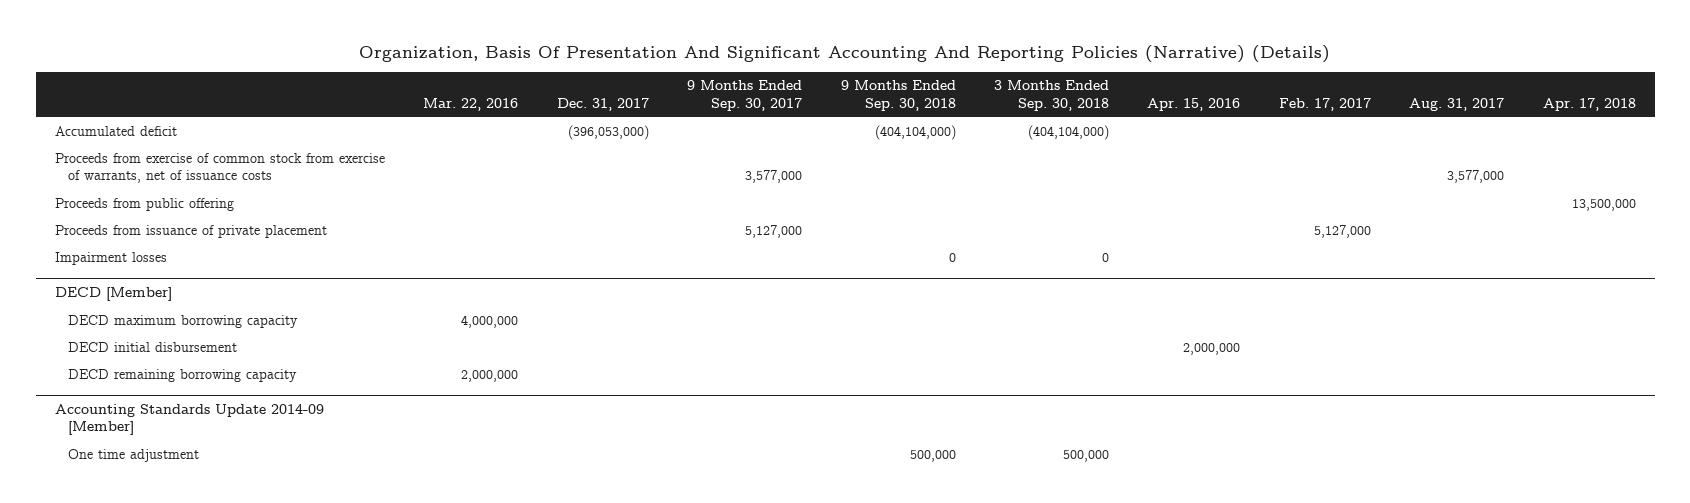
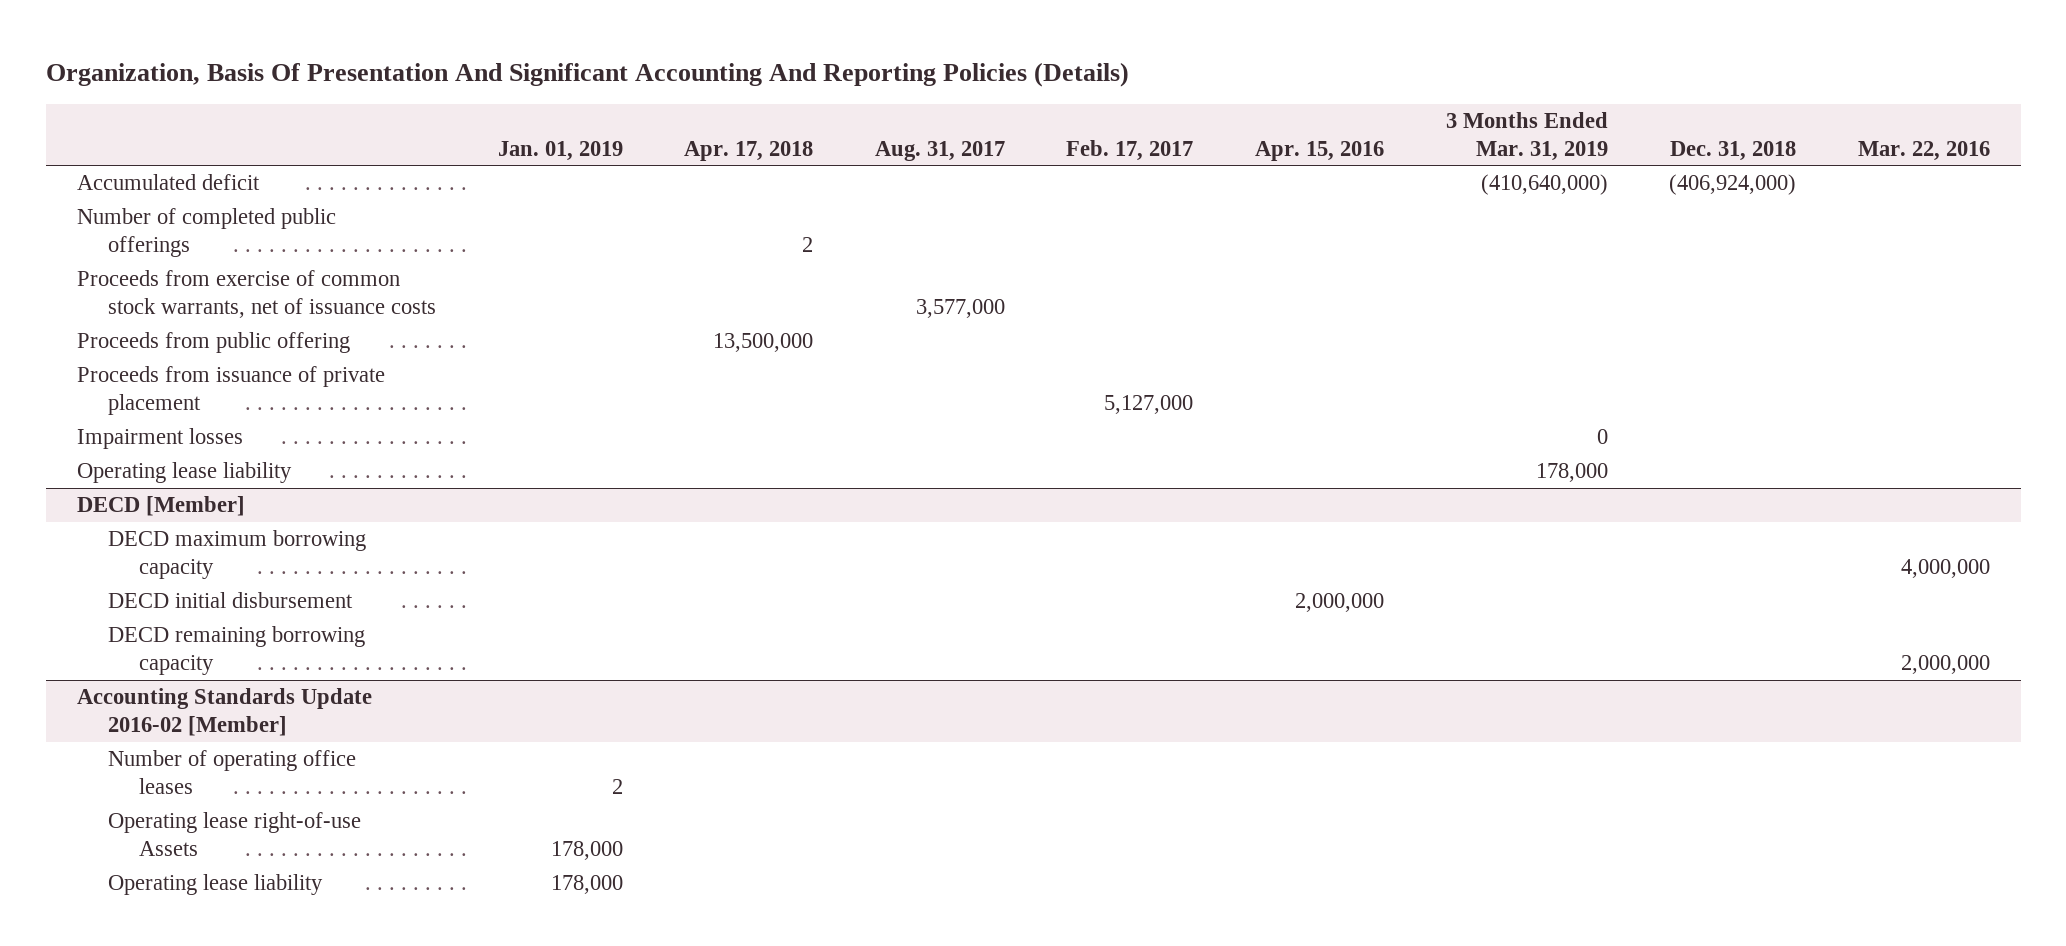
[359,44,1331,63] Organization, Basis Of Presentation And Significant Accounting And Reporting Policies (Narrative) (Details) -> [45,61,1129,87] Organization, Basis Of Presentation And Significant Accounting And Reporting Policies (Details)
[556,97,649,111] Dec. 31, 2017 -> none
[687,80,803,111] 9 Months Ended Sep. 30, 2017 -> none
[840,80,956,111] 9 Months Ended Sep. 30, 2018 -> none
[993,80,1109,111] 3 Months Ended Sep. 30, 2018 -> none
none -> [497,140,623,161] Jan. 01, 2019
none -> [1445,111,1608,161] 3 Months Ended Mar. 31, 2019
none -> [1670,140,1797,161] Dec. 31, 2018
none -> [76,208,336,257] Number of completed public offerings
[54,152,385,183] Proceeds from exercise of common stock from exercise of warrants, net of issuance costs -> [76,270,436,318] Proceeds from exercise of common stock warrants, net of issuance costs
none -> [76,462,292,484] Operating lease liability
[54,404,324,436] Accounting Standards Update 2014-09 [Member] -> none
[67,448,199,462] One time adjustment -> none
none -> [76,688,372,736] Accounting Standards Update 2016-02 [Member]
none -> [107,750,356,794] Number of operating office leases
none -> [107,812,361,856] Operating lease right-of-use Assets
none -> [107,874,323,896] Operating lease liability

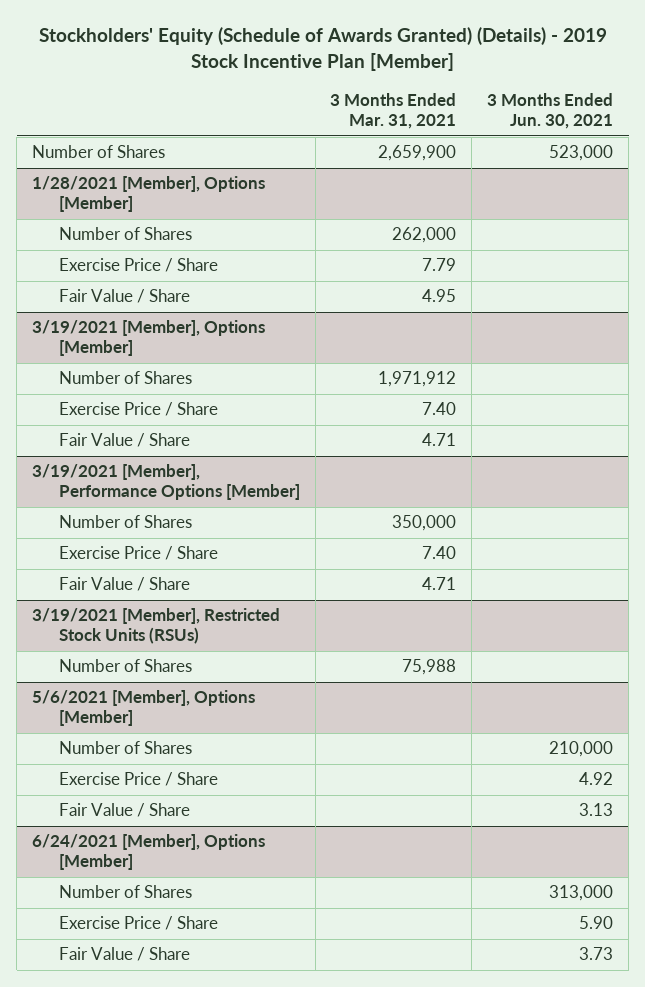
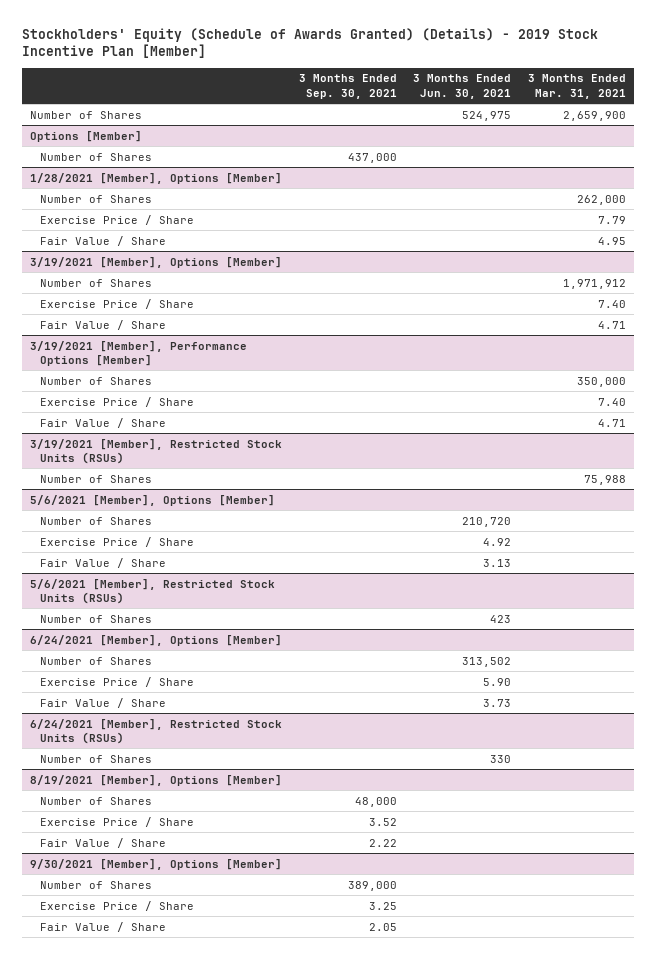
none -> [298,74,397,99] 3 Months Ended Sep. 30, 2021
[549,145,614,162] 523,000 -> [462,110,512,121] 524,975
none -> [29,130,142,142] Options [Member]
none -> [40,152,153,161] Number of Shares
[549,741,614,758] 210,000 -> [462,516,512,527] 210,720
none -> [29,578,275,604] 5/6/2021 [Member], Restricted Stock Units (RSUs)
none -> [40,614,153,623] Number of Shares
[549,885,614,902] 313,000 -> [462,656,512,667] 313,502
none -> [29,718,282,744] 6/24/2021 [Member], Restricted Stock Units (RSUs)
none -> [40,754,153,763] Number of Shares
none -> [29,774,282,786] 8/19/2021 [Member], Options [Member]
none -> [40,796,153,805] Number of Shares
none -> [40,816,195,827] Exercise Price / Share
none -> [40,837,167,848] Fair Value / Share
none -> [29,858,282,870] 9/30/2021 [Member], Options [Member]
none -> [40,880,153,889] Number of Shares
none -> [40,900,195,911] Exercise Price / Share
none -> [40,921,167,932] Fair Value / Share

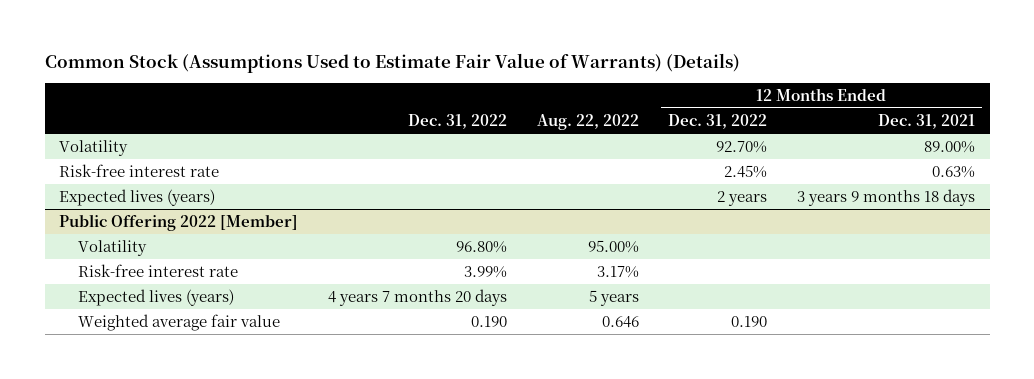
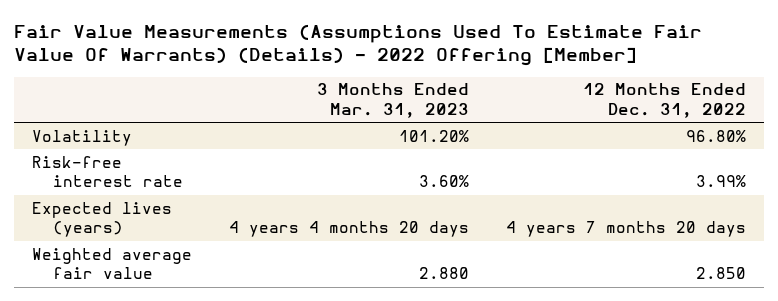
[44,52,740,73] Common Stock (Assumptions Used to Estimate Fair Value of Warrants) (Details) -> [13,23,702,67] Fair Value Measurements (Assumptions Used To Estimate Fair Value Of Warrants) (Details) - 2022 Offering [Member]
[408,114,508,130] Dec. 31, 2022 -> none
[536,114,639,131] Aug. 22, 2022 -> none
[877,114,975,130] Dec. 31, 2021 -> none
none -> [317,83,470,118] 3 Months Ended Mar. 31, 2023
[59,214,299,232] Public Offering 2022 [Member] -> none
[77,240,147,257] Volatility -> none
[77,264,238,278] Risk-free interest rate -> none
[77,289,234,307] Expected lives (years) -> none
[77,314,280,332] Weighted average fair value -> none
[716,141,768,154] 92.70% -> [686,129,747,142] 96.80%
[724,165,768,179] 2.45% -> [696,175,747,188] 3.99%
[717,191,768,207] 2 years -> [506,221,747,238] 4 years 7 months 20 days
none -> [32,247,193,280] Weighted average fair value

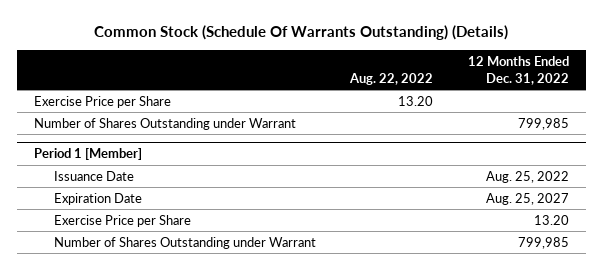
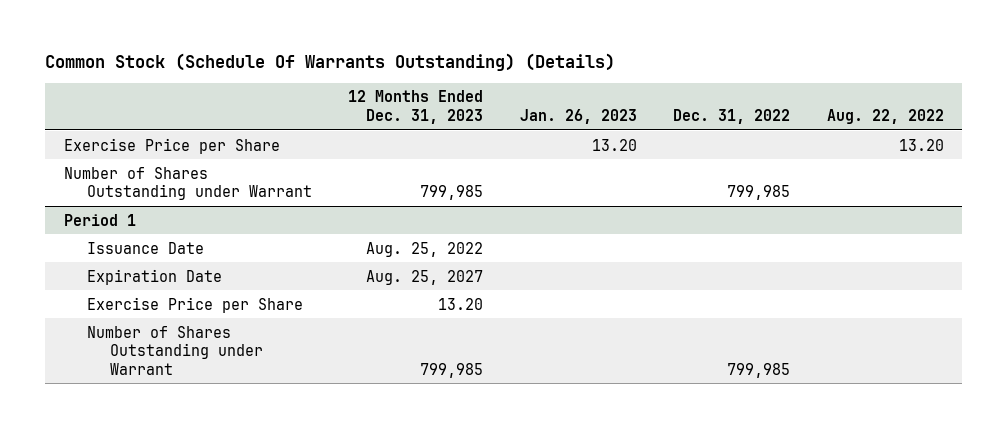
[467,55,569,85] 12 Months Ended Dec. 31, 2022 -> none
none -> [348,90,484,124] 12 Months Ended Dec. 31, 2023
none -> [519,108,637,124] Jan. 26, 2023
none -> [673,108,791,124] Dec. 31, 2022
[33,148,142,161] Period 1 [Member] -> [63,213,136,226] Period 1

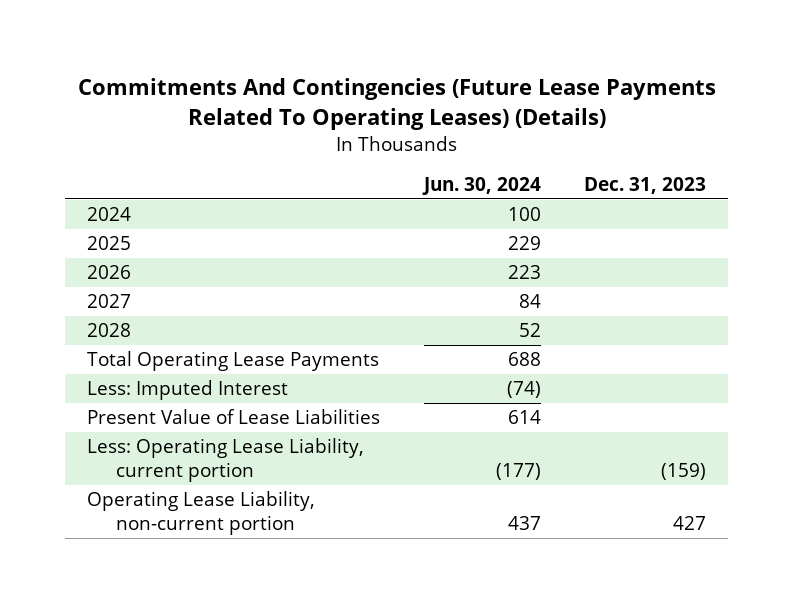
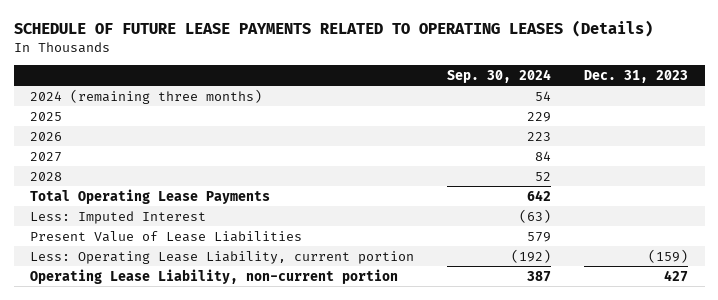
[77,78,716,130] Commitments And Contingencies (Future Lease Payments Related To Operating Leases) (Details) -> [13,20,653,38] SCHEDULE OF FUTURE LEASE PAYMENTS RELATED TO OPERATING LEASES (Details)
[421,177,541,196] Jun. 30, 2024 -> none
none -> [447,68,552,83] Sep. 30, 2024
[87,207,132,222] 2024 -> [30,88,263,104] 2024 (remaining three months)

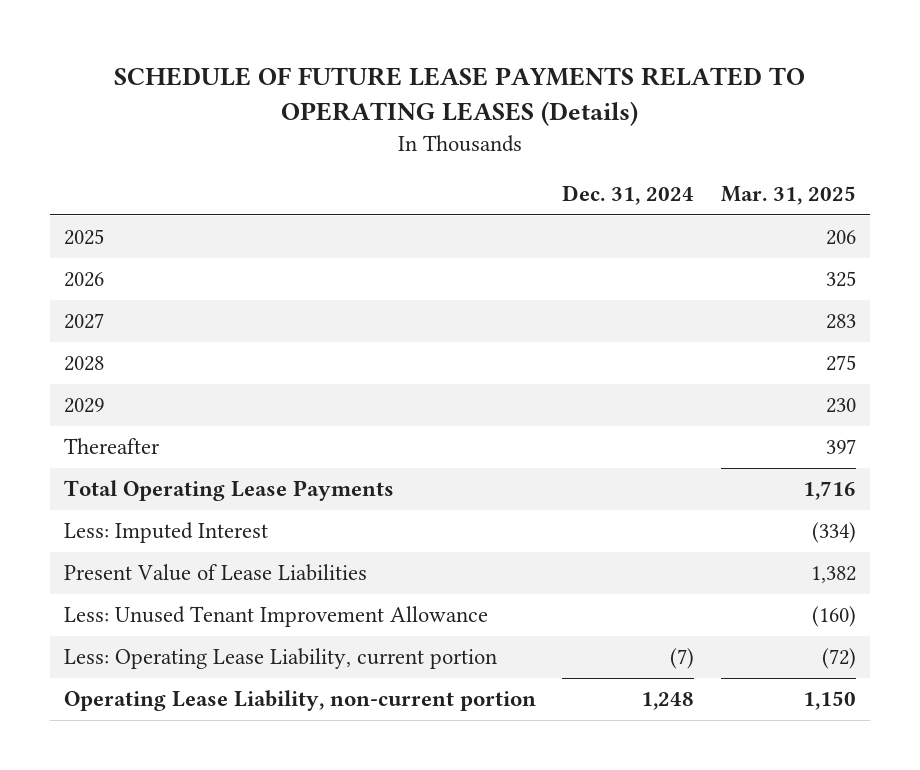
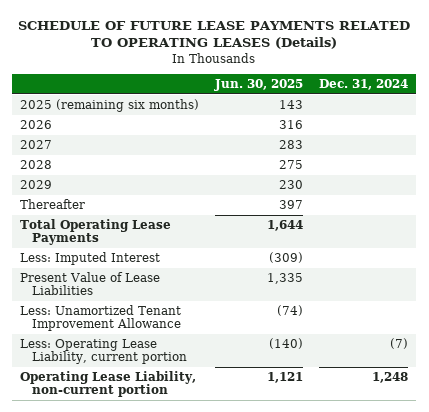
[721,186,857,206] Mar. 31, 2025 -> none
none -> [214,78,304,91] Jun. 30, 2025
[63,229,104,246] 2025 -> [20,98,200,112] 2025 (remaining six months)
[63,606,488,628] Less: Unused Tenant Improvement Allowance -> [20,304,182,332] Less: Unamortized Tenant Improvement Allowance

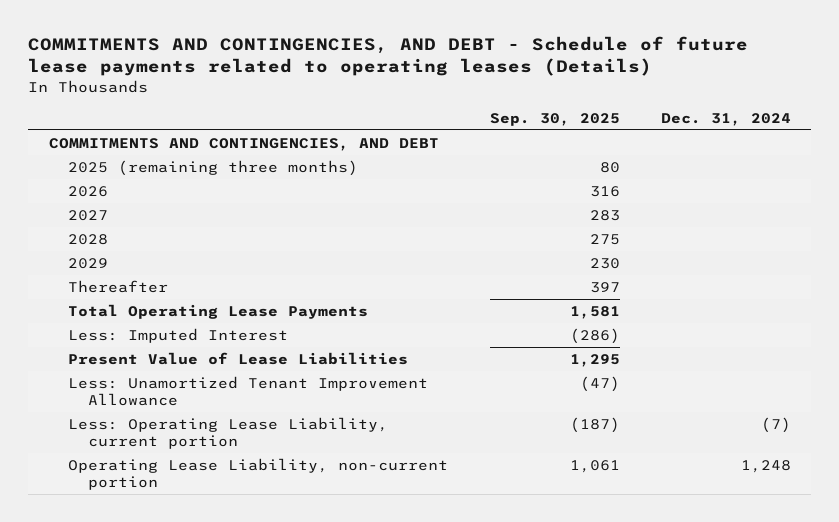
[18,20,411,50] SCHEDULE OF FUTURE LEASE PAYMENTS RELATED TO OPERATING LEASES (Details) -> [28,36,749,77] COMMITMENTS AND CONTINGENCIES, AND DEBT - Schedule of future lease payments related to operating leases (Details)
[214,78,304,91] Jun. 30, 2025 -> none
none -> [489,112,620,126] Sep. 30, 2025
none -> [48,137,439,151] COMMITMENTS AND CONTINGENCIES, AND DEBT
[20,98,200,112] 2025 (remaining six months) -> [68,159,359,176] 2025 (remaining three months)

